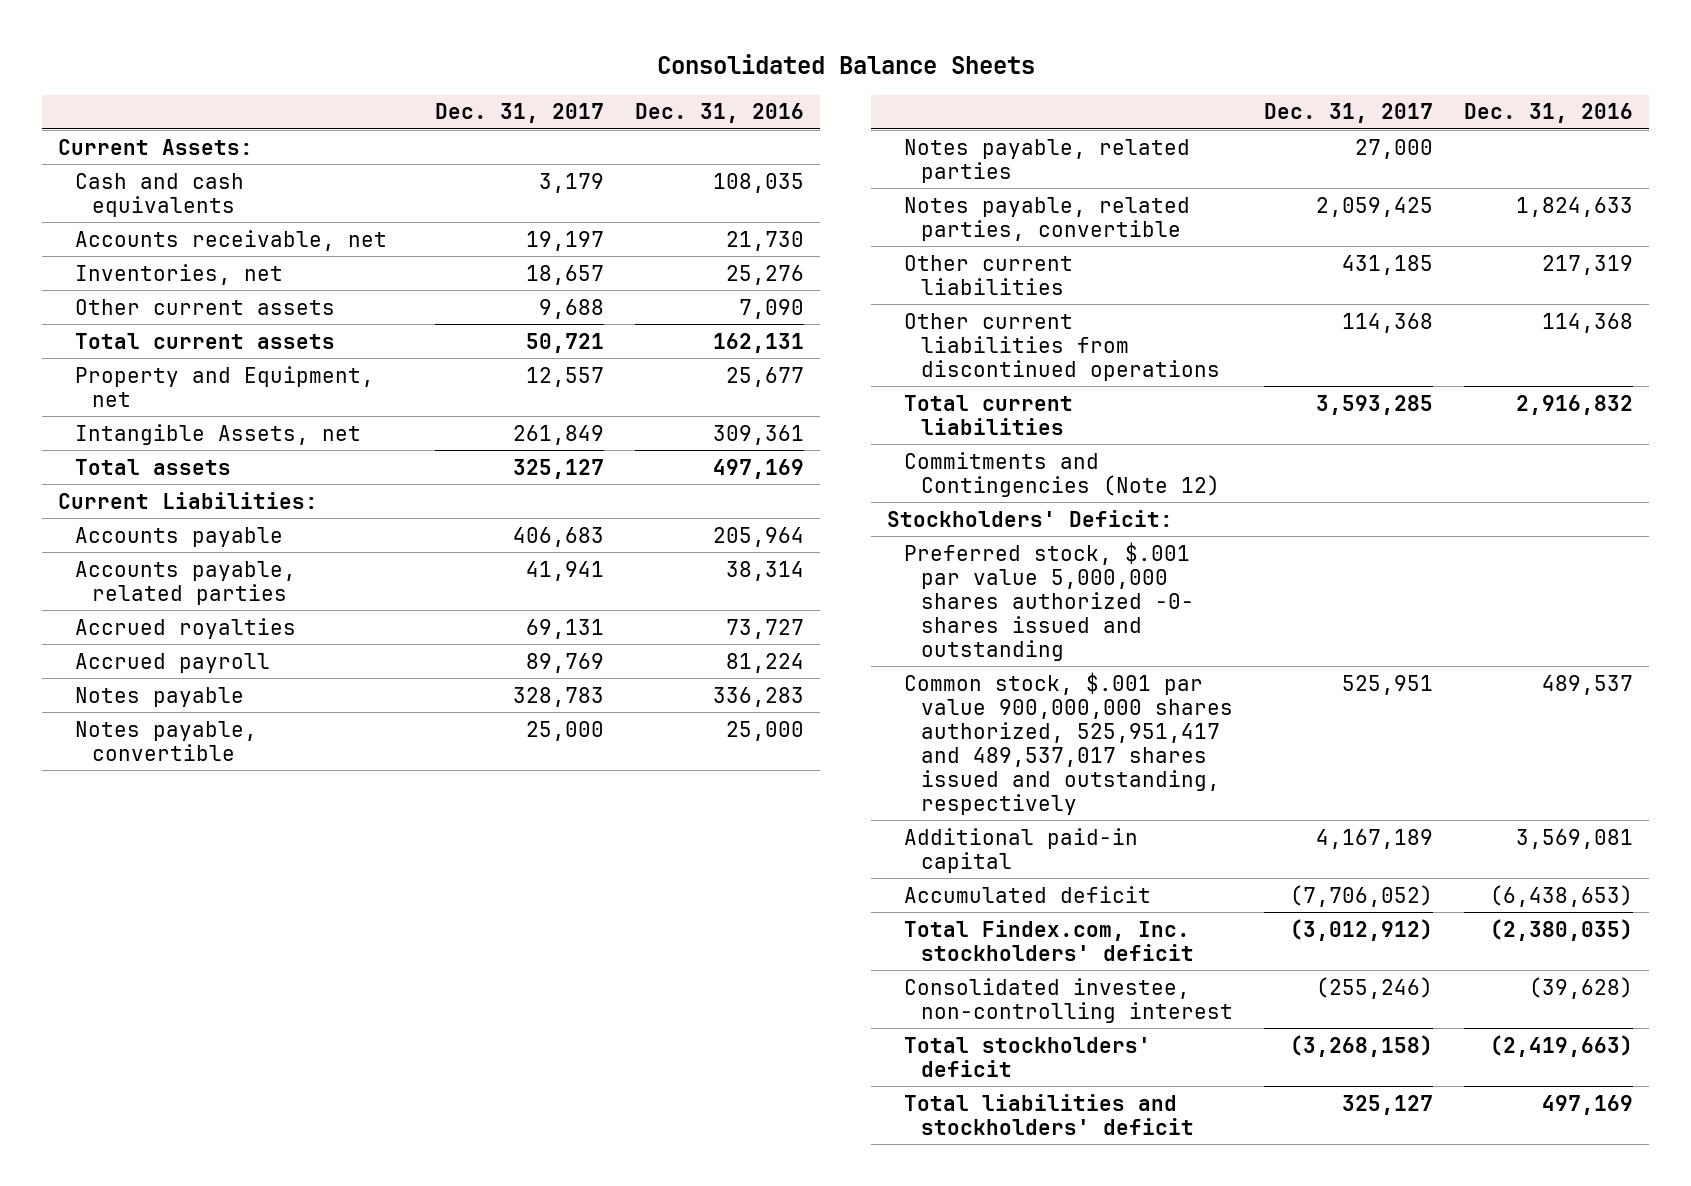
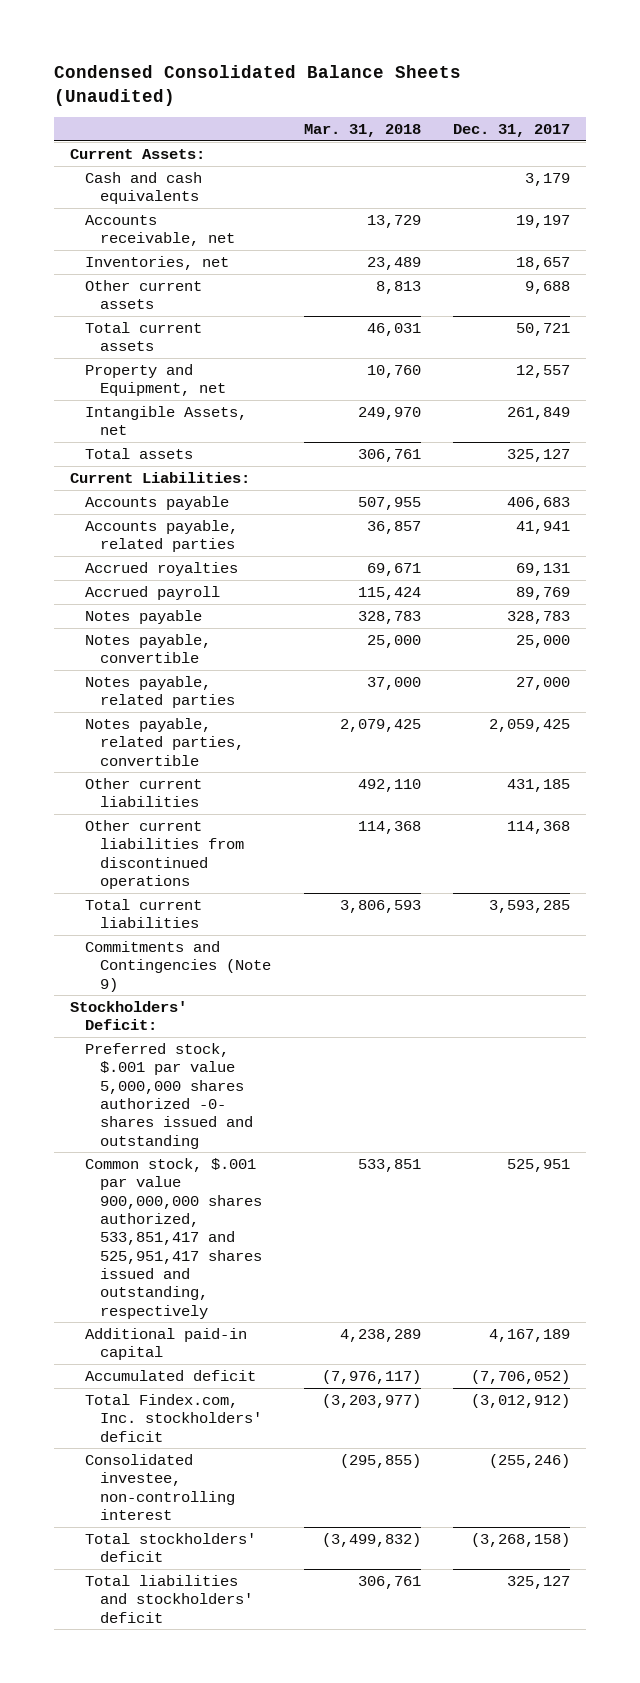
[656,54,1035,75] Consolidated Balance Sheets -> [53,64,461,106] Condensed Consolidated Balance Sheets (Unaudited)
[635,103,805,124] Dec. 31, 2016 -> none
none -> [303,123,421,137] Mar. 31, 2018
[903,451,1220,497] Commitments and Contingencies (Note 12) -> [85,940,272,992] Commitments and Contingencies (Note 9)
[903,671,1233,815] Common stock, $.001 par value 900,000,000 shares authorized, 525,951,417 and 489,537,017 shares issued and outstanding, respectively -> [85,1157,263,1319] Common stock, $.001 par value 900,000,000 shares authorized, 533,851,417 and 525,951,417 shares issued and outstanding, respectively

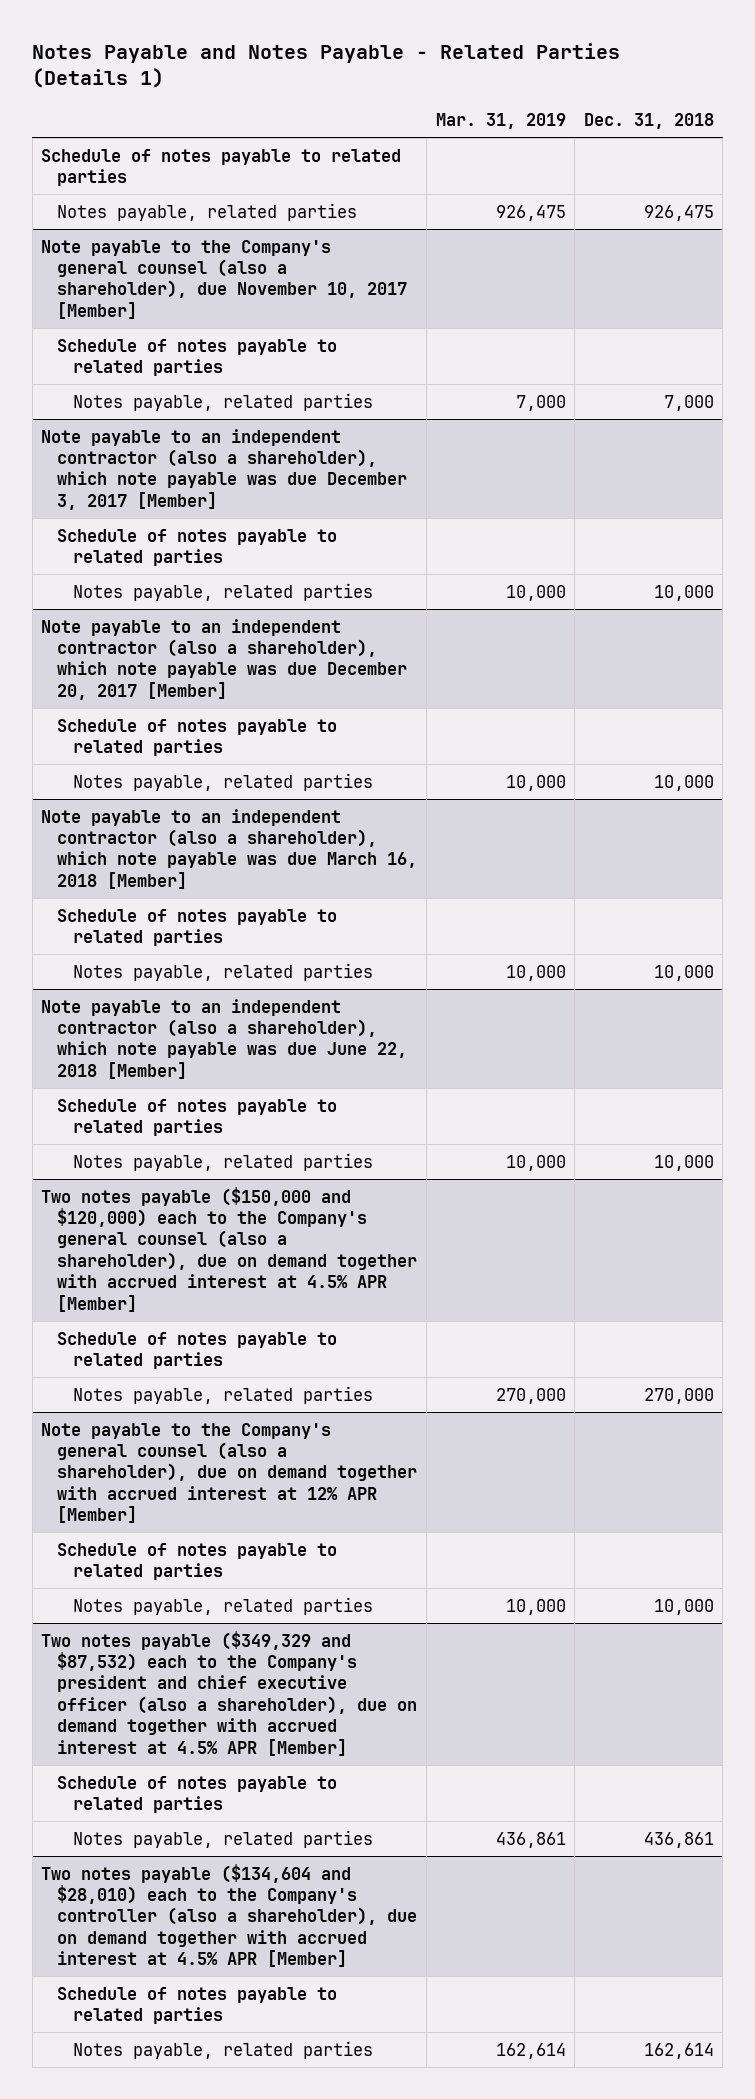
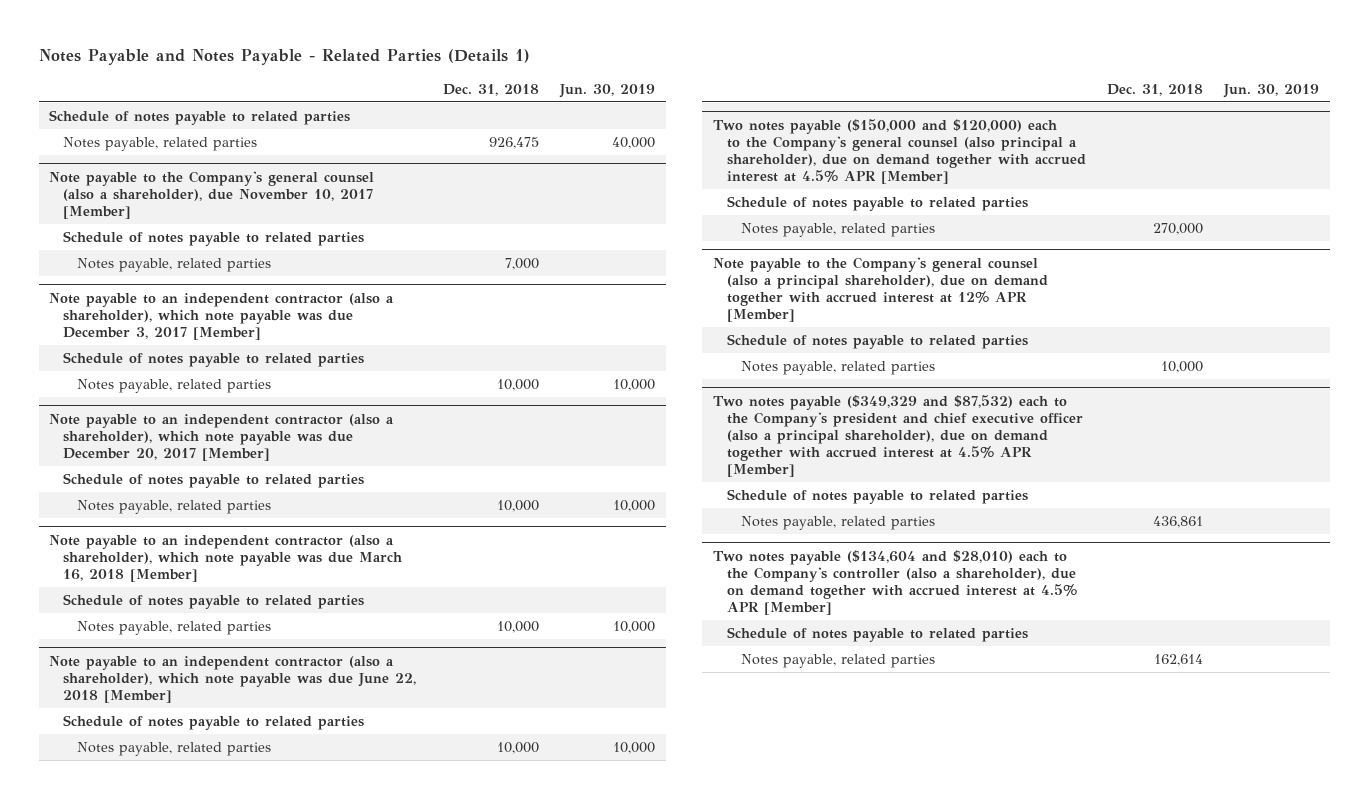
[435,113,566,130] Mar. 31, 2019 -> none
none -> [559,83,656,98] Jun. 30, 2019
[41,1186,418,1312] Two notes payable ($150,000 and $120,000) each to the Company's general counsel (also a shareholder), due on demand together with accrued interest at 4.5% APR [Member] -> [713,118,1086,185] Two notes payable ($150,000 and $120,000) each to the Company's general counsel (also principal a shareholder), due on demand together with accrued interest at 4.5% APR [Member]
[41,1422,418,1524] Note payable to the Company's general counsel (also a shareholder), due on demand together with accrued interest at 12% APR [Member] -> [713,256,1048,323] Note payable to the Company's general counsel (also a principal shareholder), due on demand together with accrued interest at 12% APR [Member]
[41,1630,418,1756] Two notes payable ($349,329 and $87,532) each to the Company's president and chief executive officer (also a shareholder), due on demand together with accrued interest at 4.5% APR [Member] -> [713,394,1083,478] Two notes payable ($349,329 and $87,532) each to the Company's president and chief executive officer (also a principal shareholder), due on demand together with accrued interest at 4.5% APR [Member]

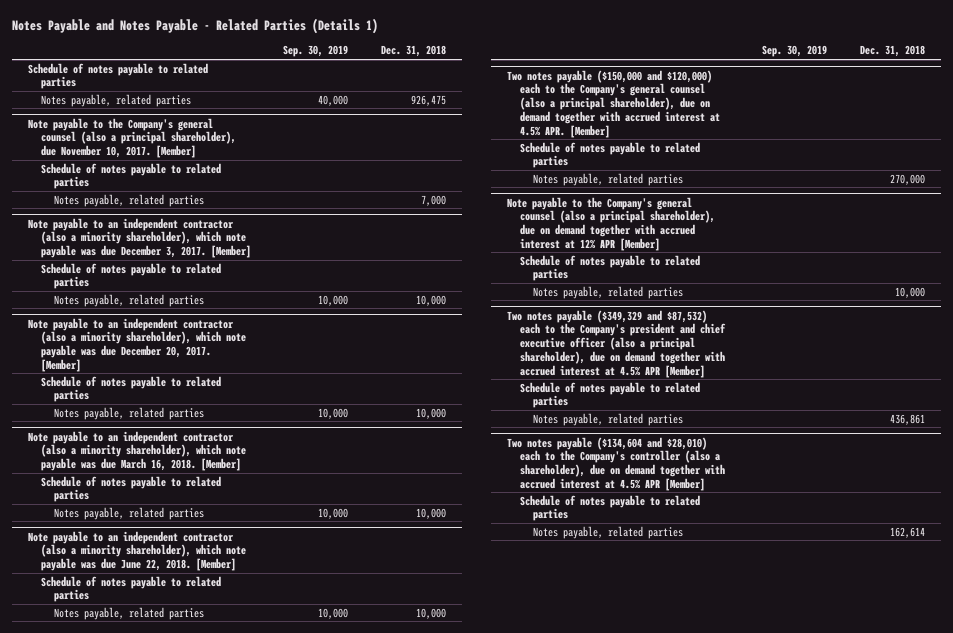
[559,83,656,98] Jun. 30, 2019 -> none
none -> [283,45,349,58] Sep. 30, 2019
[49,170,375,219] Note payable to the Company's general counsel (also a shareholder), due November 10, 2017 [Member] -> [28,117,237,159] Note payable to the Company's general counsel (also a principal shareholder), due November 10, 2017. [Member]
[49,292,395,340] Note payable to an independent contractor (also a shareholder), which note payable was due December 3, 2017 [Member] -> [28,217,252,259] Note payable to an independent contractor (also a minority shareholder), which note payable was due December 3, 2017. [Member]
[49,413,395,461] Note payable to an independent contractor (also a shareholder), which note payable was due December 20, 2017 [Member] -> [28,317,247,372] Note payable to an independent contractor (also a minority shareholder), which note payable was due December 20, 2017. [Member]
[49,534,402,582] Note payable to an independent contractor (also a shareholder), which note payable was due March 16, 2018 [Member] -> [28,430,247,472] Note payable to an independent contractor (also a minority shareholder), which note payable was due March 16, 2018. [Member]
[49,655,416,703] Note payable to an independent contractor (also a shareholder), which note payable was due June 22, 2018 [Member] -> [28,530,247,572] Note payable to an independent contractor (also a minority shareholder), which note payable was due June 22, 2018. [Member]
[713,118,1086,185] Two notes payable ($150,000 and $120,000) each to the Company's general counsel (also principal a shareholder), due on demand together with accrued interest at 4.5% APR [Member] -> [507,69,721,138] Two notes payable ($150,000 and $120,000) each to the Company's general counsel (also a principal shareholder), due on demand together with accrued interest at 4.5% APR. [Member]

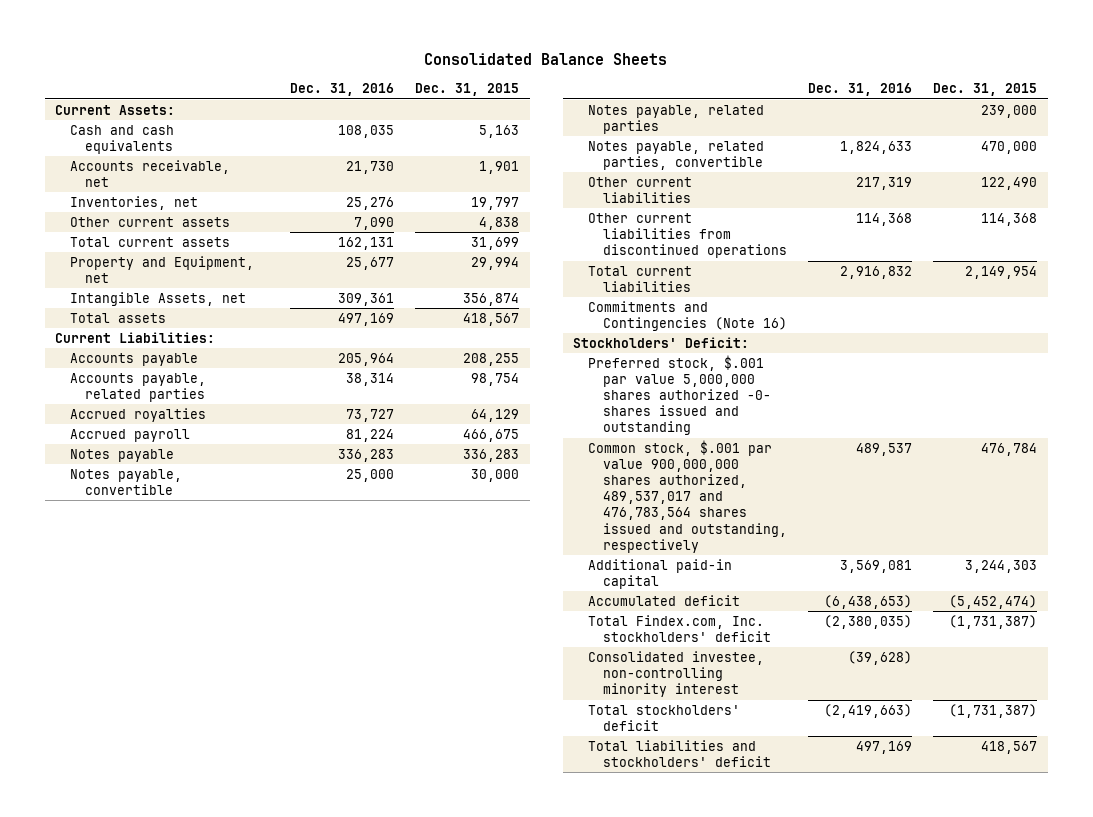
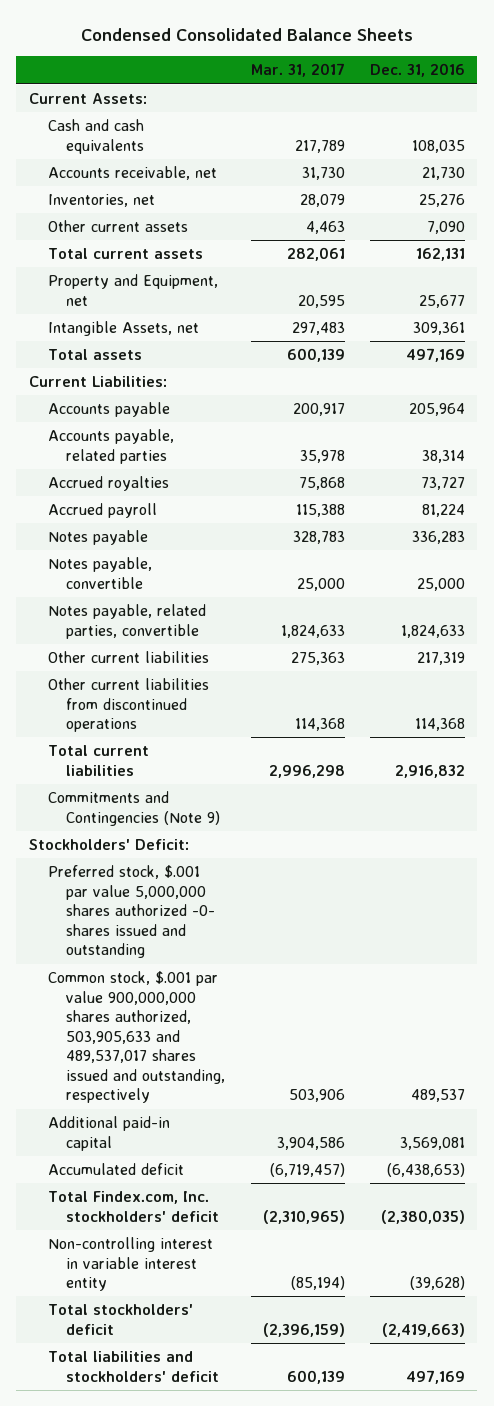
[424,53,668,66] Consolidated Balance Sheets -> [80,27,413,41] Condensed Consolidated Balance Sheets
[415,83,520,97] Dec. 31, 2015 -> none
none -> [250,63,345,78] Mar. 31, 2017
[588,104,765,135] Notes payable, related parties -> none
[588,300,788,332] Commitments and Contingencies (Note 16) -> [47,790,221,826] Commitments and Contingencies (Note 9)
[588,439,788,553] Common stock, $.001 par value 900,000,000 shares authorized, 489,537,017 and 476,783,564 shares issued and outstanding, respectively -> [47,970,226,1104] Common stock, $.001 par value 900,000,000 shares authorized, 503,905,633 and 489,537,017 shares issued and outstanding, respectively
[588,650,765,698] Consolidated investee, non-controlling minority interest -> [47,1236,213,1292] Non-controlling interest in variable interest entity

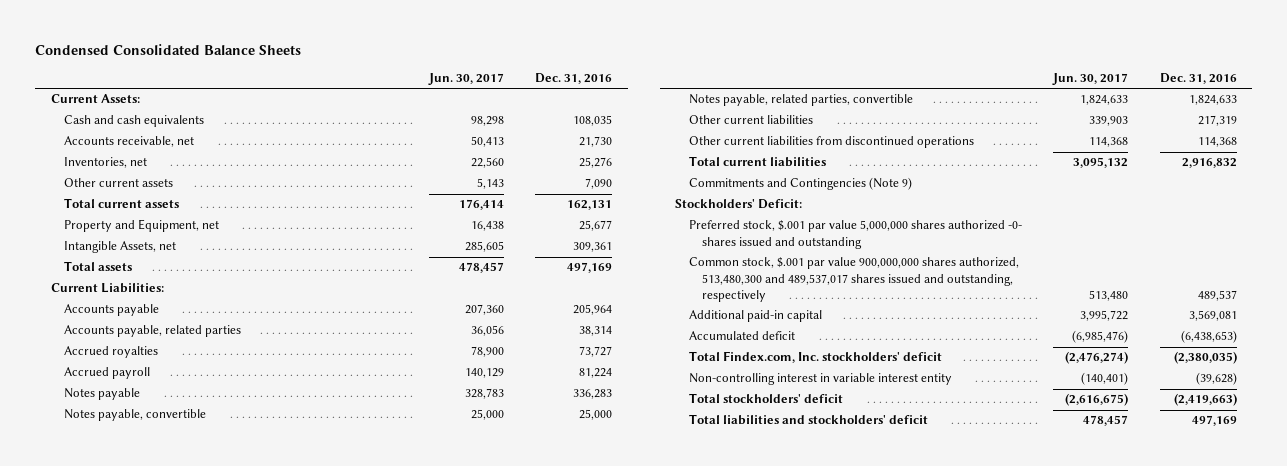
[250,63,345,78] Mar. 31, 2017 -> none
none -> [427,73,504,86] Jun. 30, 2017
[47,970,226,1104] Common stock, $.001 par value 900,000,000 shares authorized, 503,905,633 and 489,537,017 shares issued and outstanding, respectively -> [688,257,1019,303] Common stock, $.001 par value 900,000,000 shares authorized, 513,480,300 and 489,537,017 shares issued and outstanding, respectively

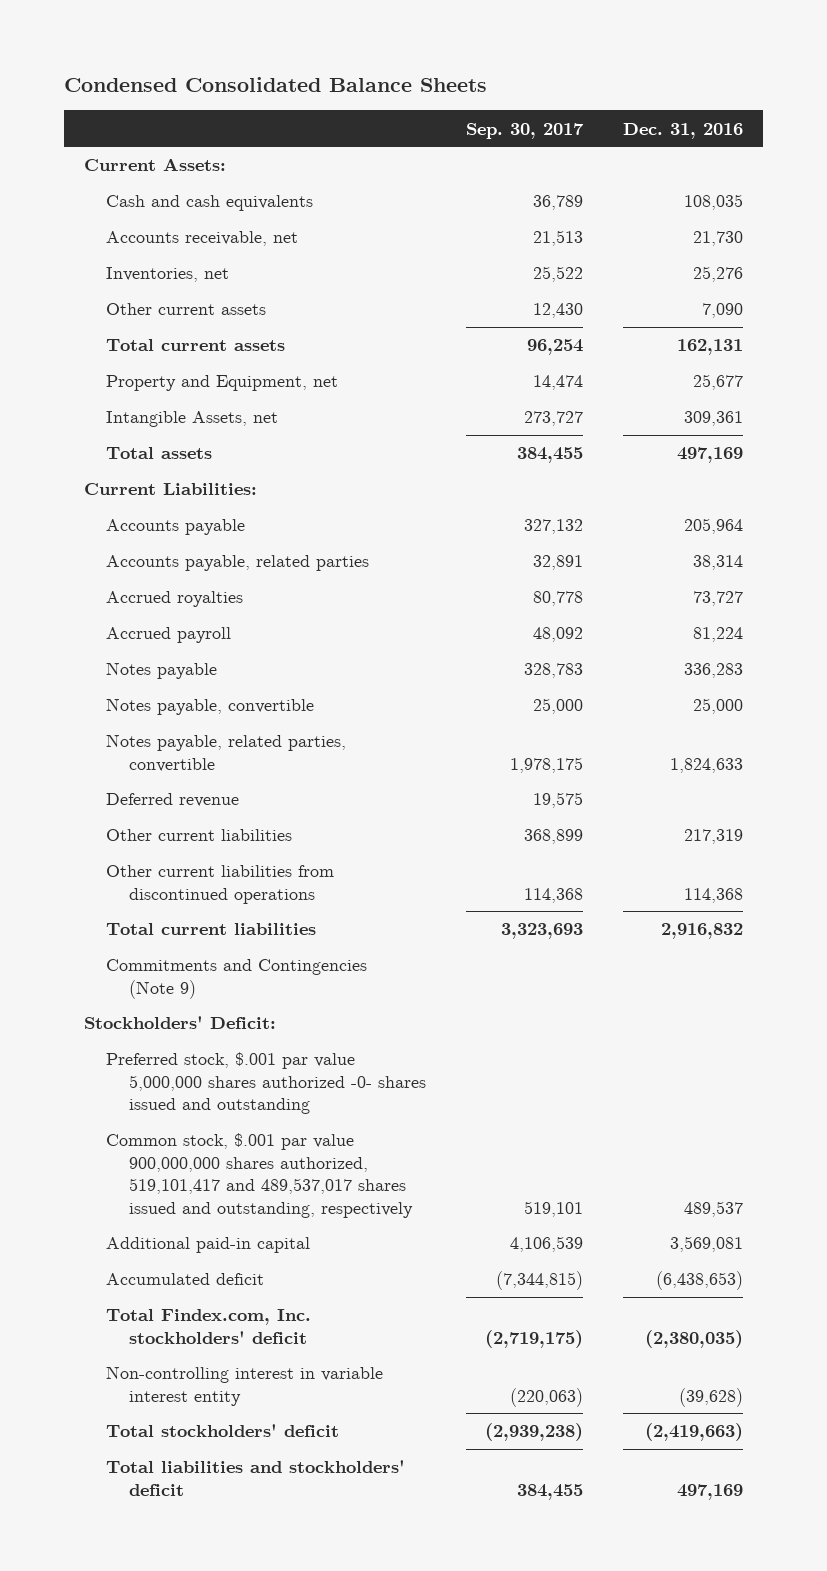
[427,73,504,86] Jun. 30, 2017 -> none
none -> [466,122,585,139] Sep. 30, 2017
none -> [106,793,240,808] Deferred revenue
[688,257,1019,303] Common stock, $.001 par value 900,000,000 shares authorized, 513,480,300 and 489,537,017 shares issued and outstanding, respectively -> [106,1133,414,1218] Common stock, $.001 par value 900,000,000 shares authorized, 519,101,417 and 489,537,017 shares issued and outstanding, respectively

